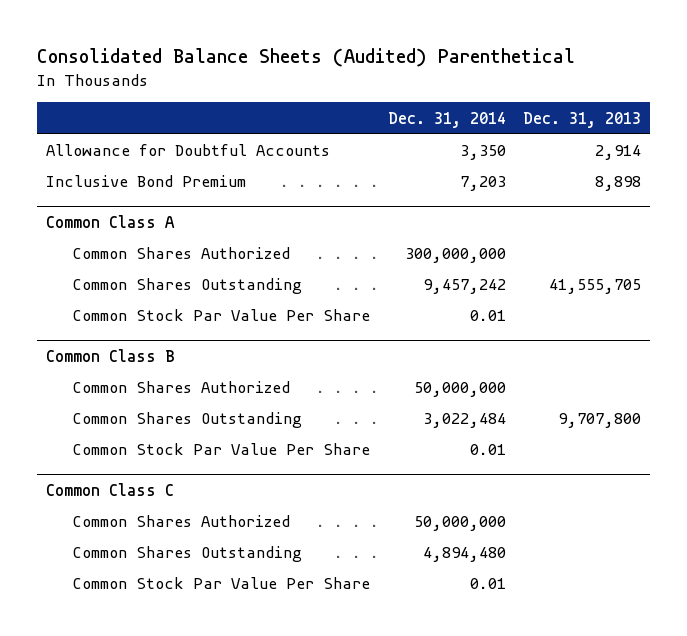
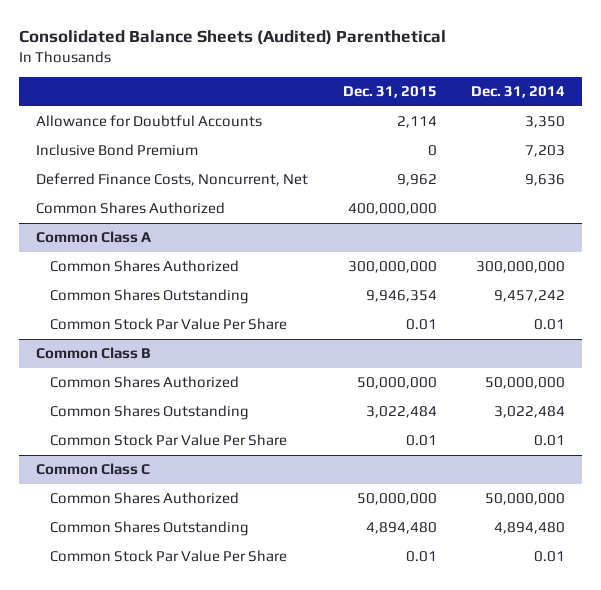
[522,111,641,128] Dec. 31, 2013 -> none
none -> [342,85,437,98] Dec. 31, 2015
none -> [36,173,309,187] Deferred Finance Costs, Noncurrent, Net
none -> [36,202,226,215] Common Shares Authorized

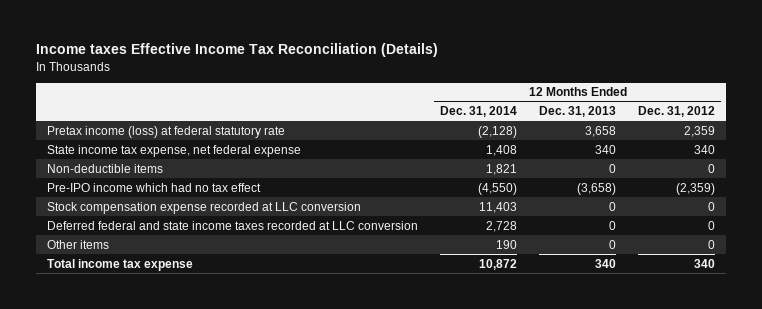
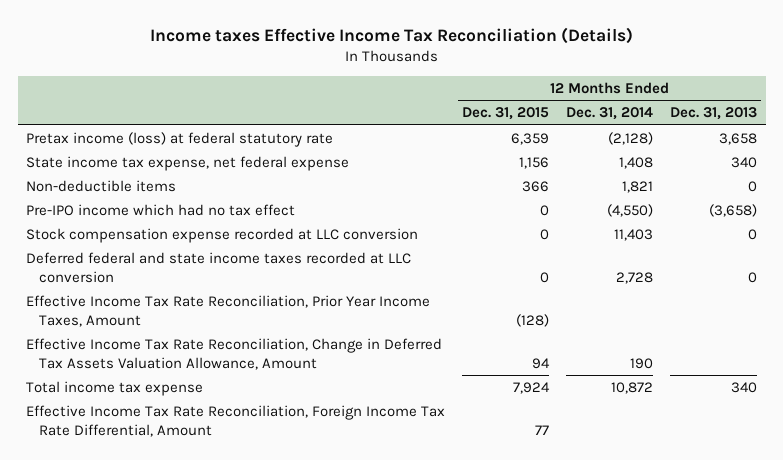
[638,106,716,118] Dec. 31, 2012 -> none
none -> [462,107,550,121] Dec. 31, 2015
[46,239,109,249] Other items -> none
none -> [26,294,431,327] Effective Income Tax Rate Reconciliation, Prior Year Income Taxes, Amount
none -> [26,337,443,370] Effective Income Tax Rate Reconciliation, Change in Deferred Tax Assets Valuation Allowance, Amount
none -> [26,404,446,437] Effective Income Tax Rate Reconciliation, Foreign Income Tax Rate Differential, Amount

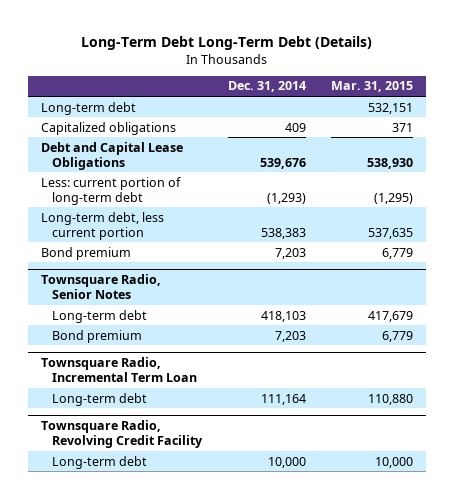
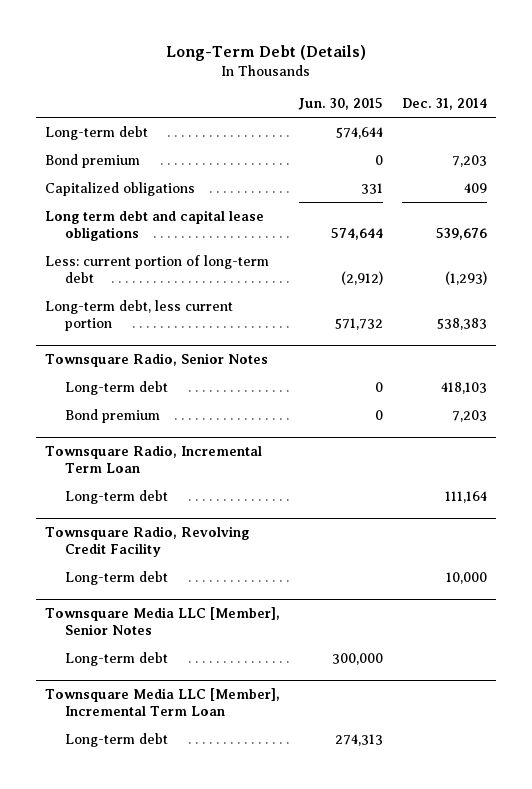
[80,35,372,50] Long-Term Debt Long-Term Debt (Details) -> [165,45,366,62] Long-Term Debt (Details)
[331,81,414,93] Mar. 31, 2015 -> none
none -> [297,98,383,111] Jun. 30, 2015
[40,246,131,260] Bond premium -> [45,153,141,168] Bond premium
[40,141,183,170] Debt and Capital Lease Obligations -> [45,209,265,241] Long term debt and capital lease obligations
none -> [45,607,281,636] Townsquare Media LLC [Member], Senior Notes
none -> [65,651,169,666] Long-term debt
none -> [45,688,281,717] Townsquare Media LLC [Member], Incremental Term Loan
none -> [65,732,169,747] Long-term debt

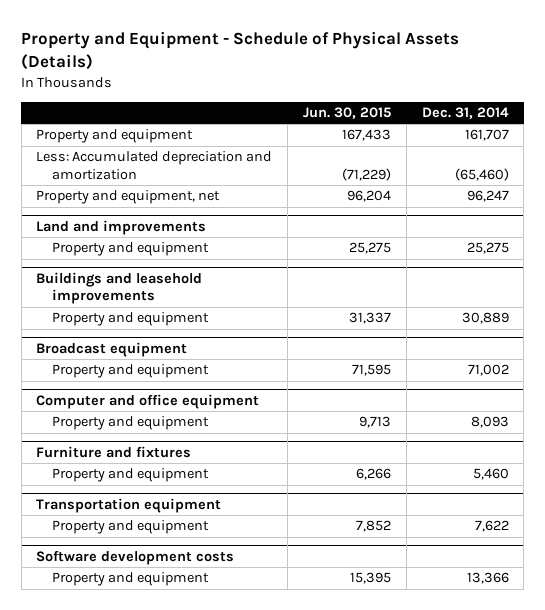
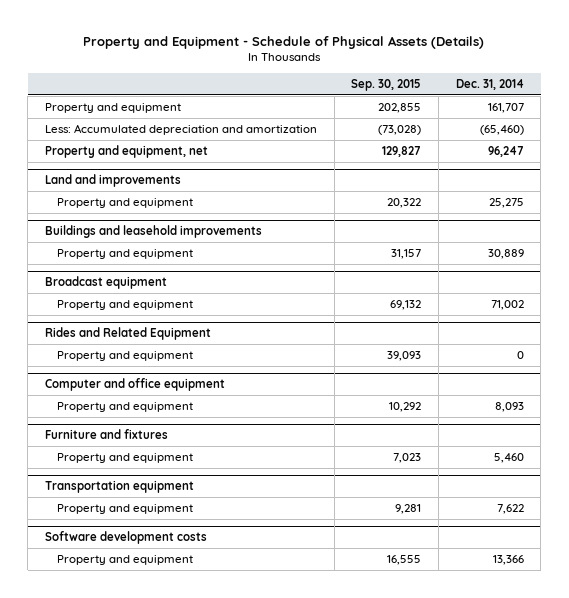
[303,107,392,120] Jun. 30, 2015 -> none
none -> [351,78,422,91] Sep. 30, 2015
none -> [45,327,212,341] Rides and Related Equipment
none -> [56,351,193,362] Property and equipment

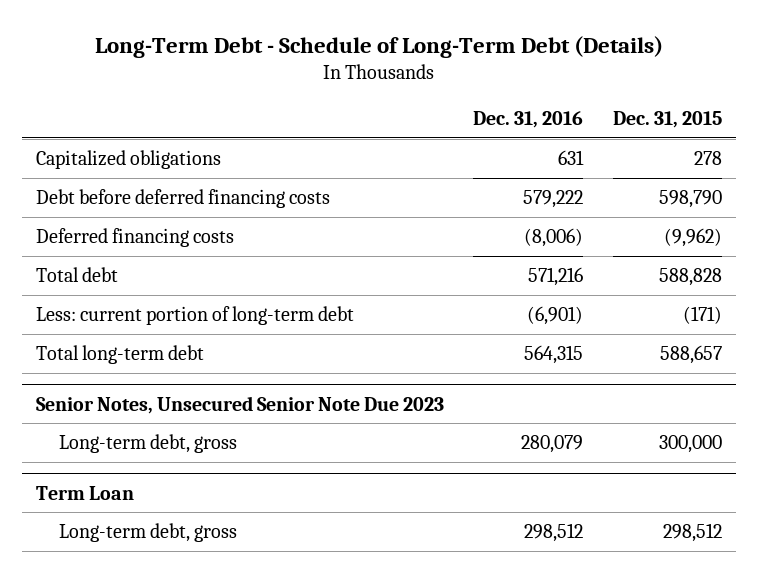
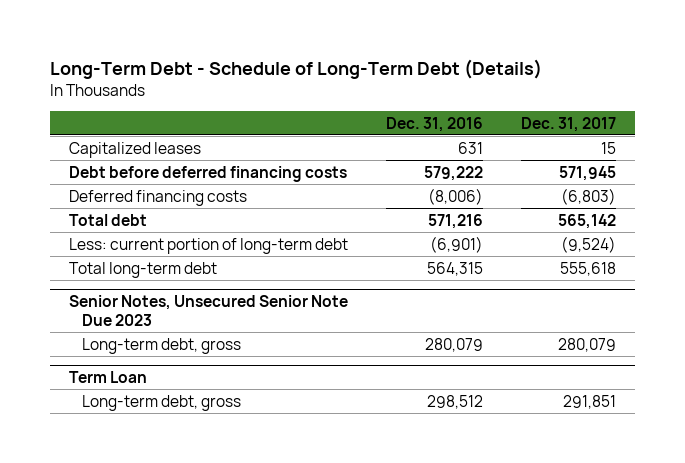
[612,111,722,129] Dec. 31, 2015 -> none
none -> [520,116,616,132] Dec. 31, 2017
[36,150,222,170] Capitalized obligations -> [69,141,202,158] Capitalized leases

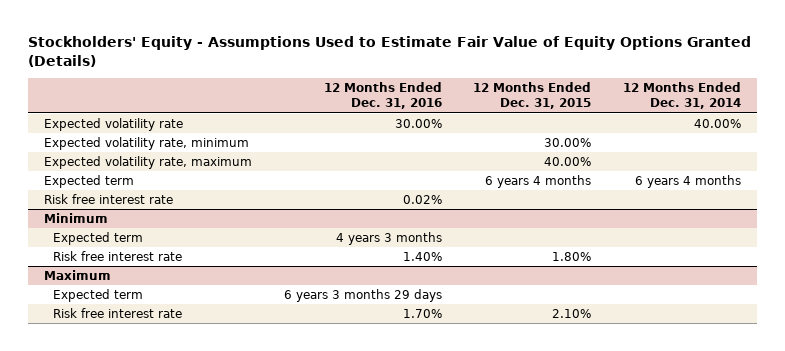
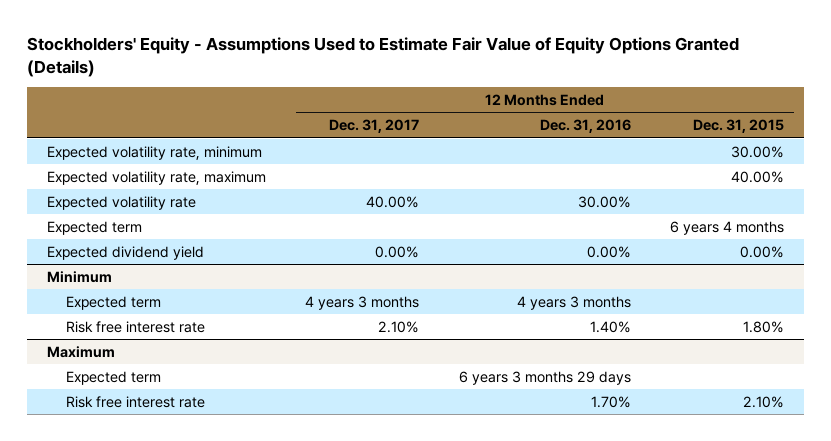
[623,82,742,110] 12 Months Ended Dec. 31, 2014 -> none
none -> [329,119,420,134] Dec. 31, 2017
[43,118,183,132] Expected volatility rate -> [47,195,197,210] Expected volatility rate
[43,194,173,205] Risk free interest rate -> none
none -> [47,245,205,260] Expected dividend yield

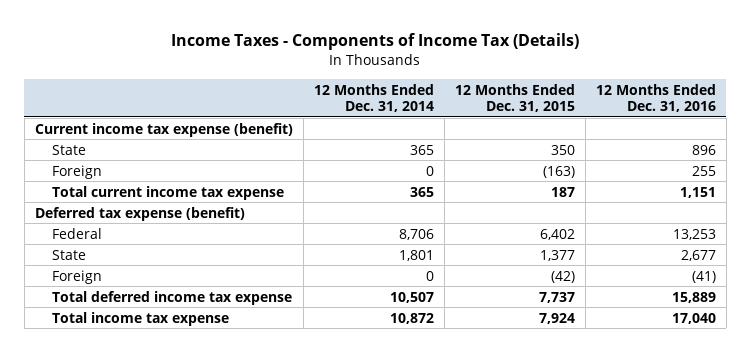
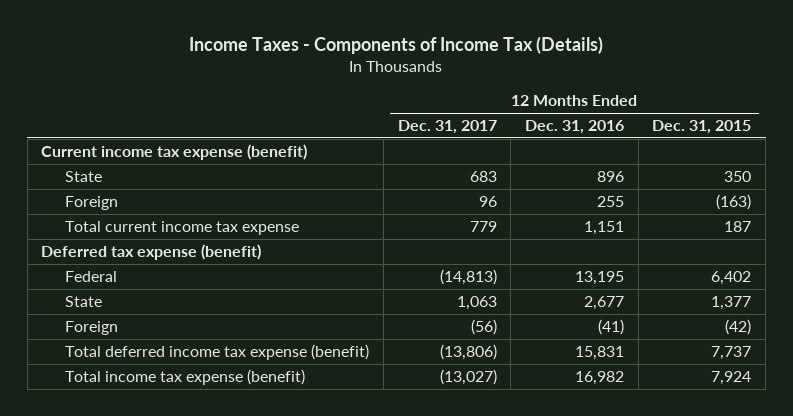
[313,83,434,113] 12 Months Ended Dec. 31, 2014 -> none
none -> [397,120,497,135] Dec. 31, 2017
[672,228,716,240] 13,253 -> [574,271,624,286] 13,195
[51,290,292,305] Total deferred income tax expense -> [65,344,370,361] Total deferred income tax expense (benefit)
[671,291,716,303] 15,889 -> [574,346,624,361] 15,831
[51,311,229,326] Total income tax expense -> [65,369,306,386] Total income tax expense (benefit)
[671,312,716,324] 17,040 -> [574,371,624,386] 16,982

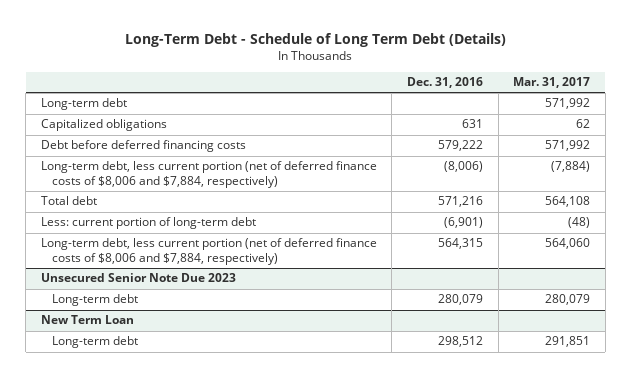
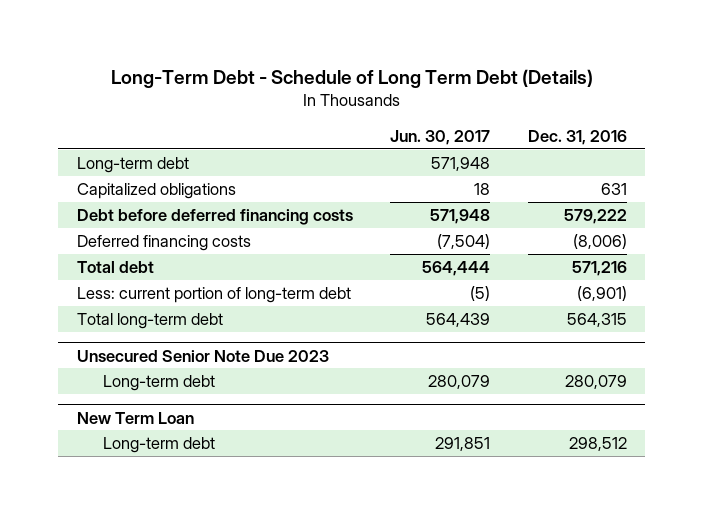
[513,76,591,88] Mar. 31, 2017 -> none
none -> [390,129,491,145] Jun. 30, 2017
[40,161,377,188] Long-term debt, less current portion (net of deferred finance costs of $8,006 and $7,884, respectively) -> [76,234,251,251] Deferred financing costs
[40,238,377,265] Long-term debt, less current portion (net of deferred finance costs of $8,006 and $7,884, respectively) -> [76,312,223,329] Total long-term debt

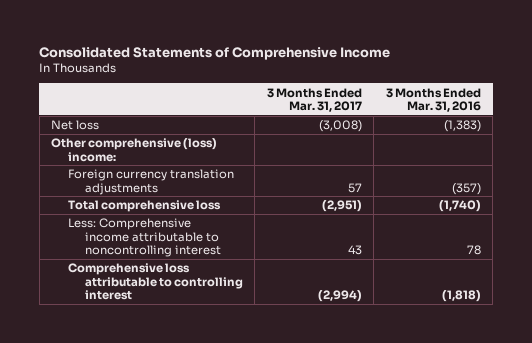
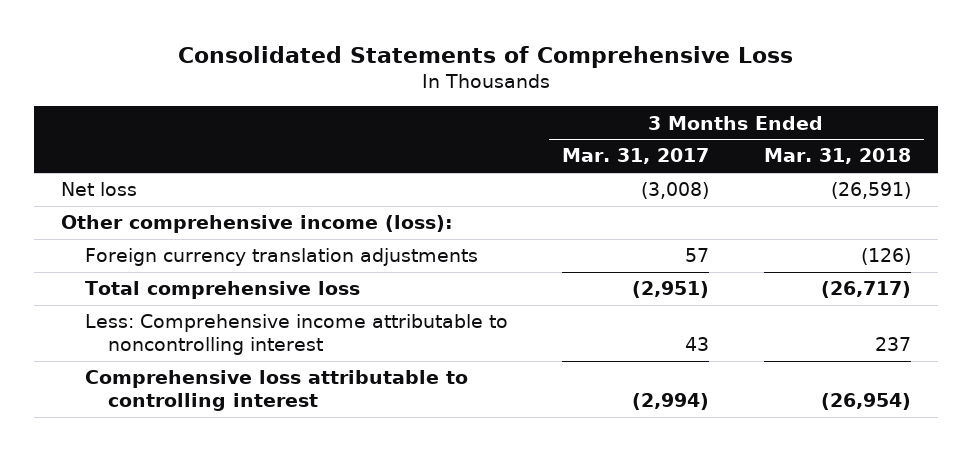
[39,46,391,60] Consolidated Statements of Comprehensive Income -> [177,45,793,68] Consolidated Statements of Comprehensive Loss
[385,87,481,113] 3 Months Ended Mar. 31, 2016 -> none
none -> [763,148,911,165] Mar. 31, 2018
[51,138,218,162] Other comprehensive (loss) income: -> [60,215,453,234] Other comprehensive income (loss):

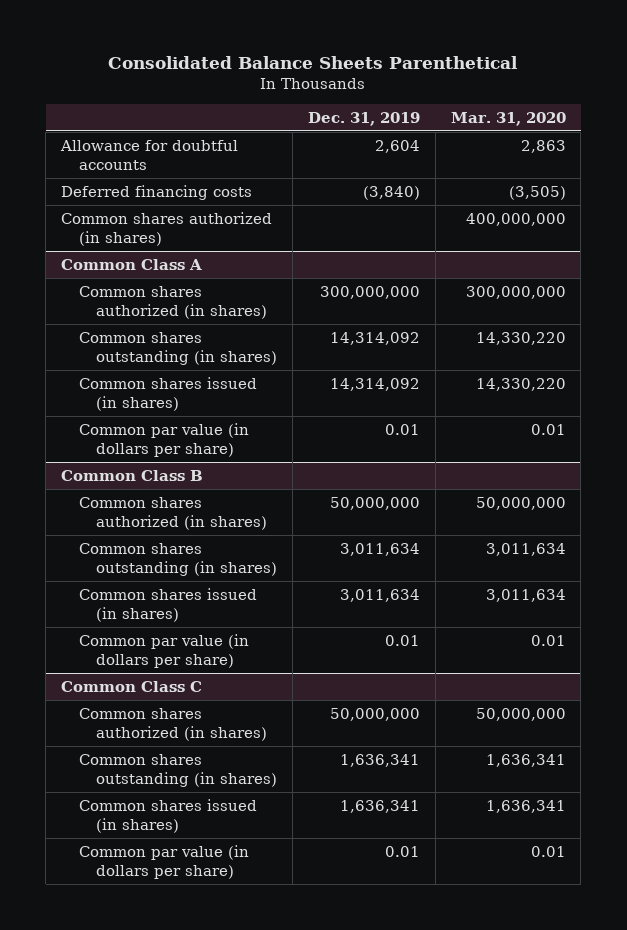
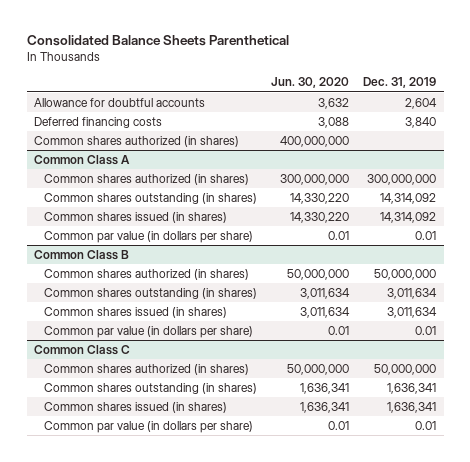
[450,111,566,126] Mar. 31, 2020 -> none
none -> [271,77,350,89] Jun. 30, 2020
[362,185,420,200] (3,840) -> [405,116,437,128] 3,840

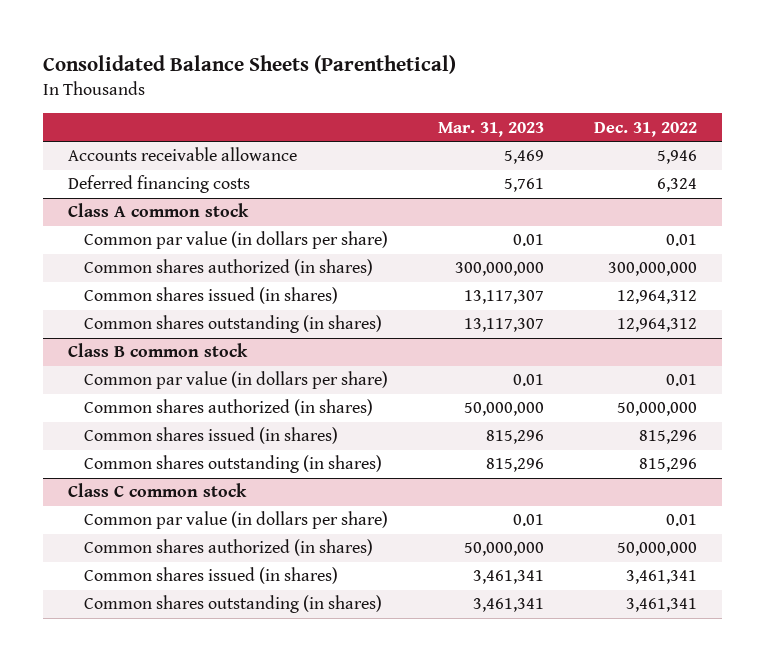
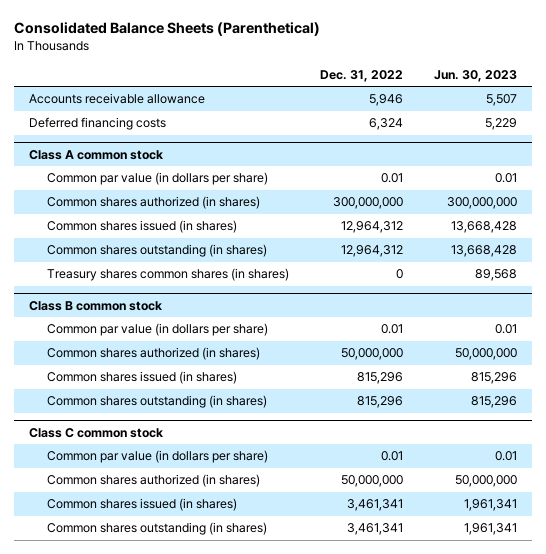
[437,121,544,137] Mar. 31, 2023 -> none
none -> [433,69,517,82] Jun. 30, 2023
none -> [46,268,289,282] Treasury shares common shares (in shares)

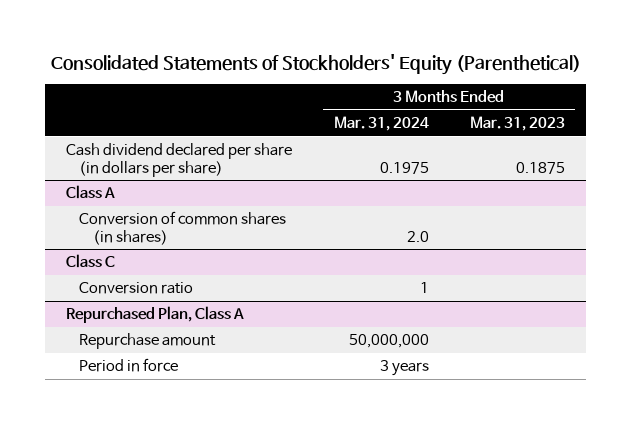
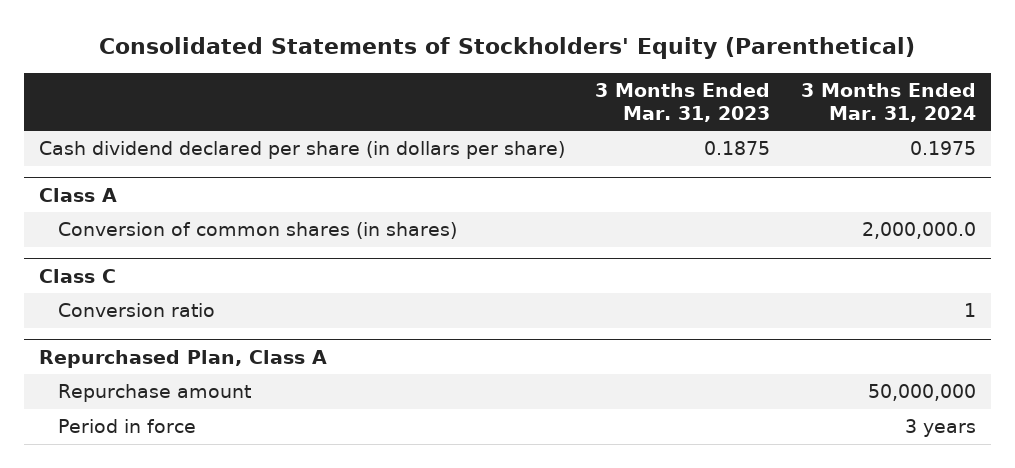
[406,230,429,242] 2.0 -> [861,222,976,240] 2,000,000.0

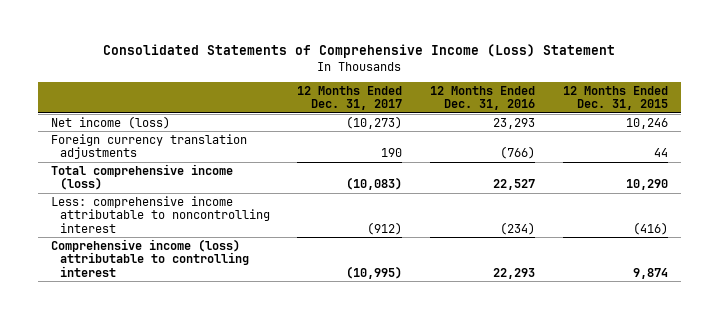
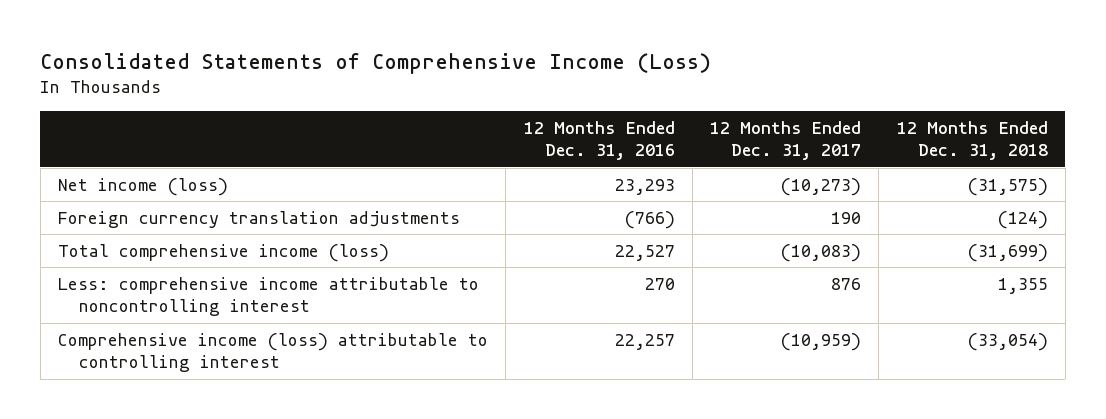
[103,44,616,59] Consolidated Statements of Comprehensive Income (Loss) Statement -> [40,52,712,74] Consolidated Statements of Comprehensive Income (Loss)
[562,85,668,111] 12 Months Ended Dec. 31, 2015 -> none
none -> [896,121,1048,161] 12 Months Ended Dec. 31, 2018
[367,221,403,235] (912) -> [831,277,862,290] 876
[499,221,535,235] (234) -> [644,277,675,290] 270
[346,265,403,279] (10,995) -> [781,332,862,351] (10,959)
[492,267,535,279] 22,293 -> [614,333,675,350] 22,257

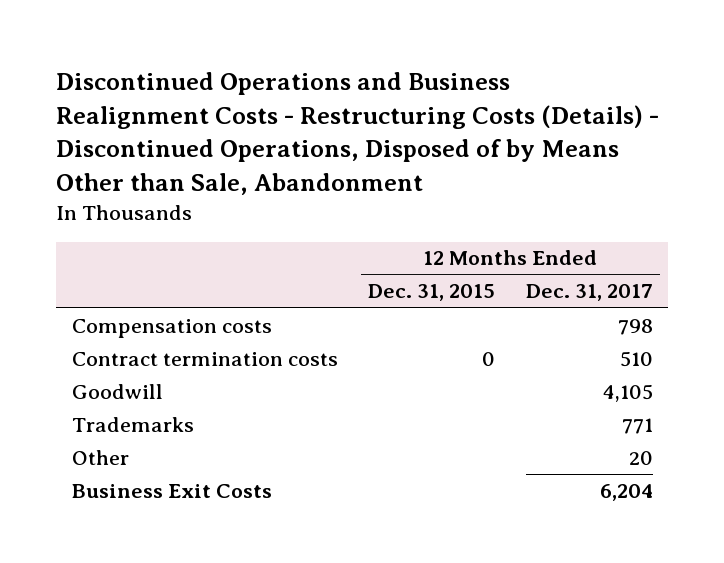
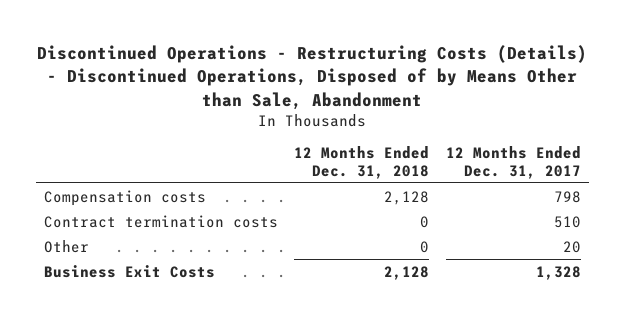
[56,71,660,195] Discontinued Operations and Business Realignment Costs - Restructuring Costs (Details) - Discontinued Operations, Disposed of by Means Other than Sale, Abandonment -> [37,45,588,110] Discontinued Operations - Restructuring Costs (Details) - Discontinued Operations, Disposed of by Means Other than Sale, Abandonment
[368,284,496,302] Dec. 31, 2015 -> none
none -> [294,146,430,179] 12 Months Ended Dec. 31, 2018
[71,383,163,399] Goodwill -> none
[71,416,194,432] Trademarks -> none
[599,483,653,501] 6,204 -> [535,265,581,280] 1,328

